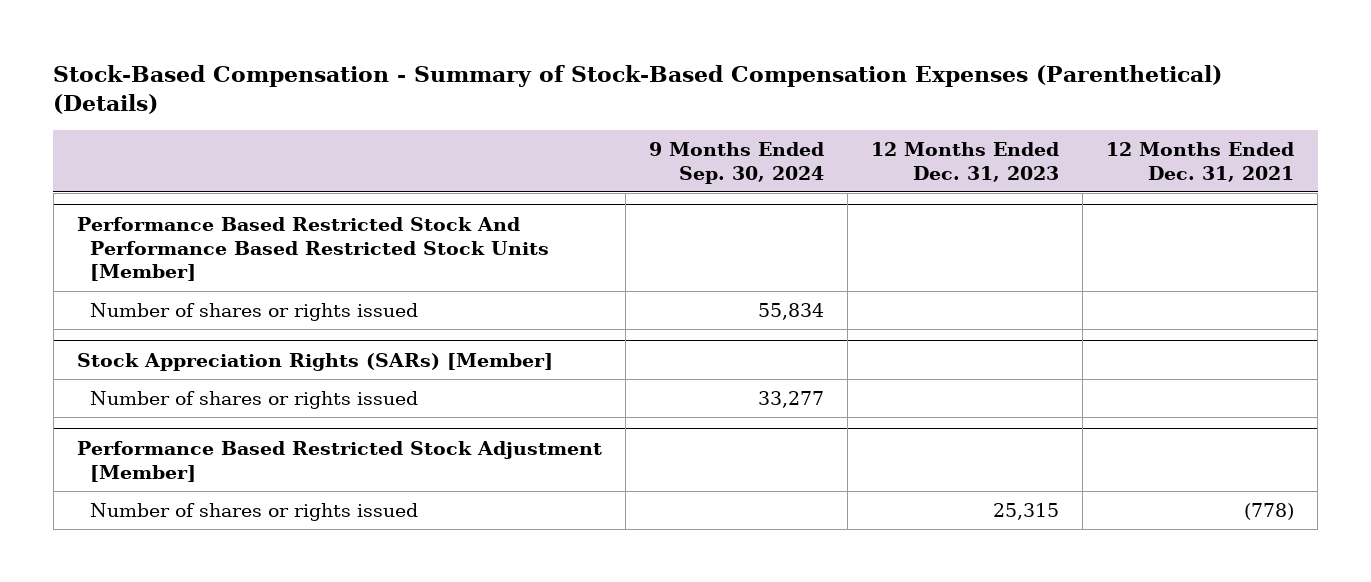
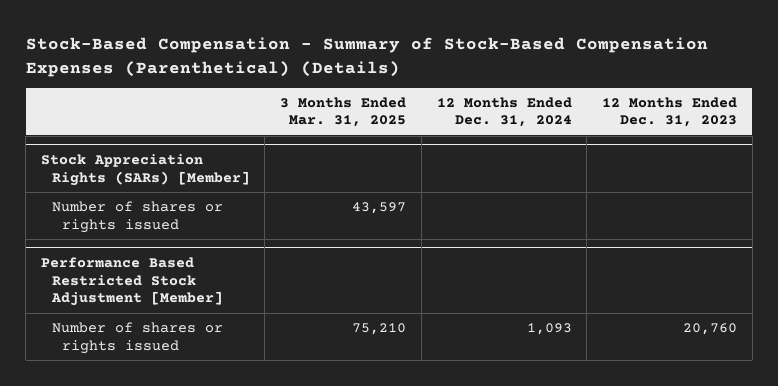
[648,141,824,184] 9 Months Ended Sep. 30, 2024 -> none
[1106,141,1295,182] 12 Months Ended Dec. 31, 2021 -> none
none -> [280,96,407,128] 3 Months Ended Mar. 31, 2025
none -> [436,96,572,128] 12 Months Ended Dec. 31, 2024
[76,216,550,282] Performance Based Restricted Stock And Performance Based Restricted Stock Units [Member] -> none
[90,302,419,321] Number of shares or rights issued -> none
[993,502,1060,520] 25,315 -> [683,323,738,336] 20,760

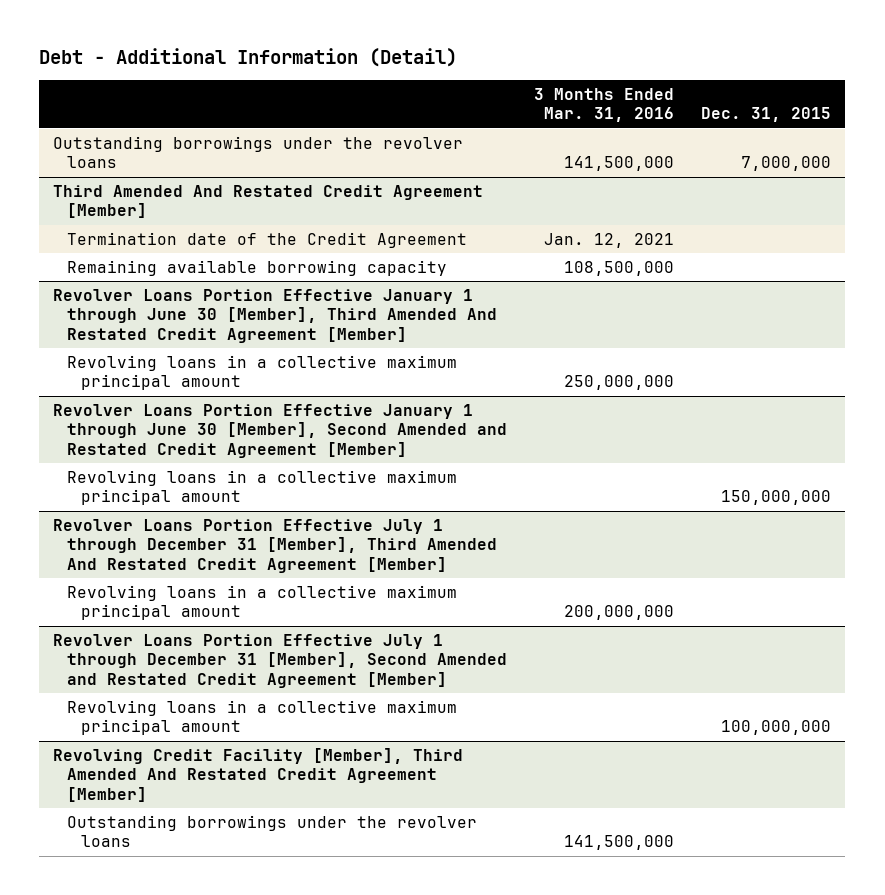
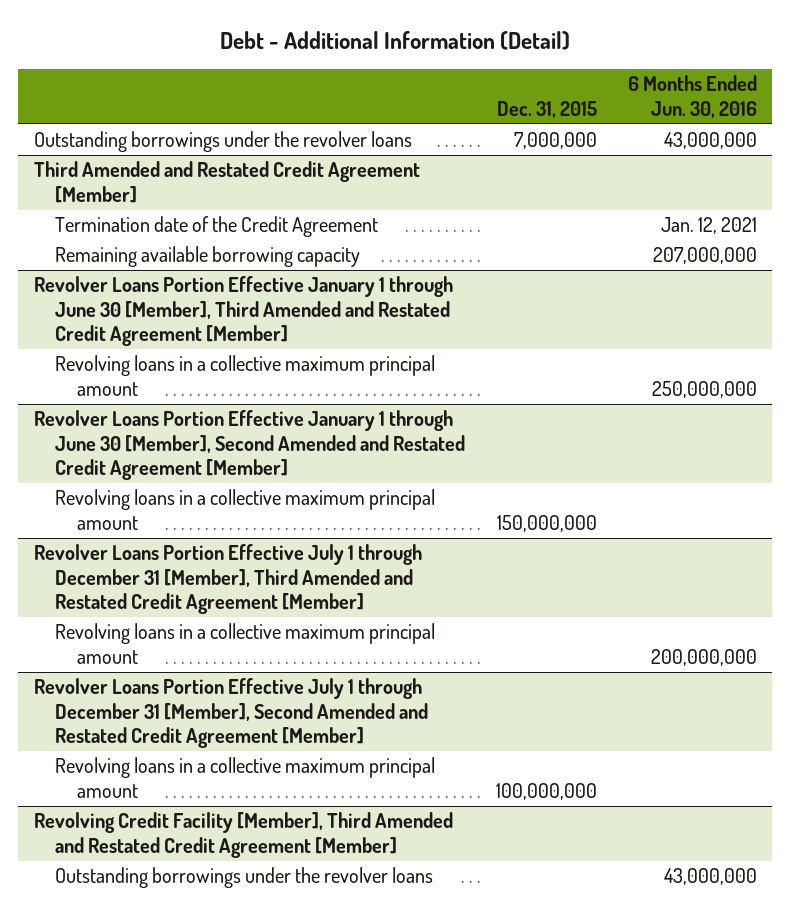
[534,87,675,123] 3 Months Ended Mar. 31, 2016 -> none
none -> [627,75,757,118] 6 Months Ended Jun. 30, 2016
[53,184,484,219] Third Amended And Restated Credit Agreement [Member] -> [33,161,420,203] Third Amended and Restated Credit Agreement [Member]
[53,288,497,343] Revolver Loans Portion Effective January 1 through June 30 [Member], Third Amended And Restated Credit Agreement [Member] -> [33,276,453,347] Revolver Loans Portion Effective January 1 through June 30 [Member], Third Amended and Restated Credit Agreement [Member]
[53,518,497,573] Revolver Loans Portion Effective July 1 through December 31 [Member], Third Amended And Restated Credit Agreement [Member] -> [33,544,422,615] Revolver Loans Portion Effective July 1 through December 31 [Member], Third Amended and Restated Credit Agreement [Member]
[53,747,464,802] Revolving Credit Facility [Member], Third Amended And Restated Credit Agreement [Member] -> [33,812,453,858] Revolving Credit Facility [Member], Third Amended and Restated Credit Agreement [Member]

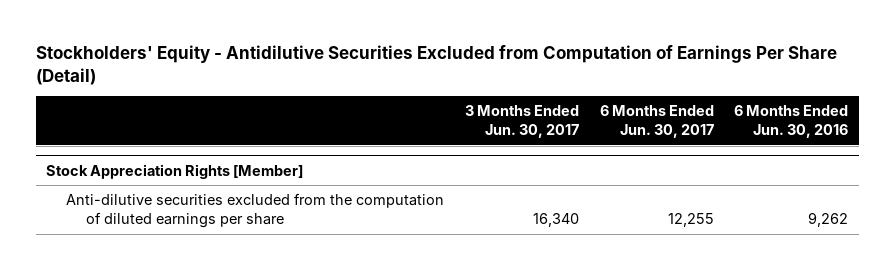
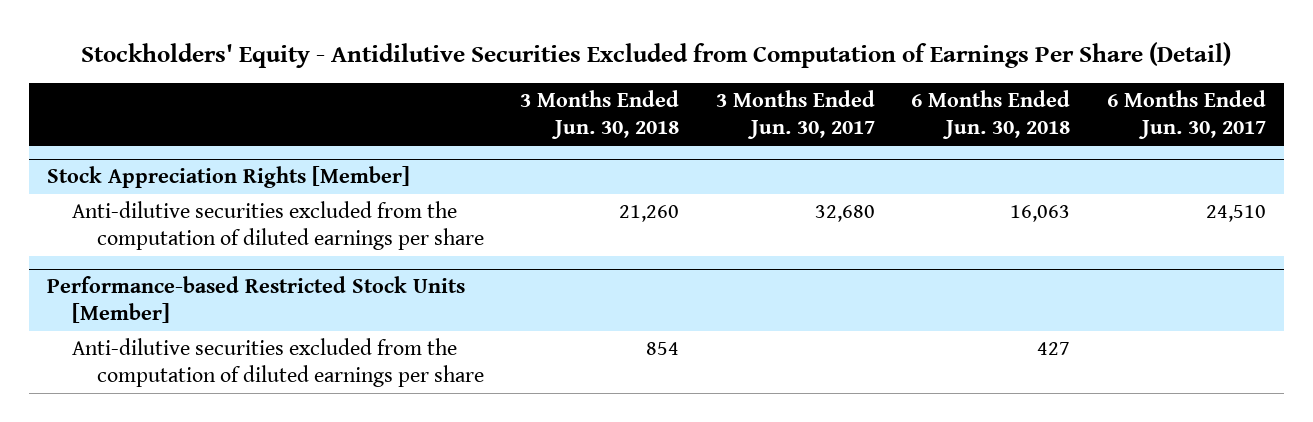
[734,105,849,139] 6 Months Ended Jun. 30, 2016 -> none
none -> [520,90,680,140] 3 Months Ended Jun. 30, 2018
none -> [911,90,1071,140] 6 Months Ended Jun. 30, 2018
[532,213,579,228] 16,340 -> [814,205,875,223] 32,680
[667,213,714,228] 12,255 -> [1205,205,1266,223] 24,510
none -> [47,276,466,324] Performance-based Restricted Stock Units [Member]
none -> [71,338,484,387] Anti-dilutive securities excluded from the computation of diluted earnings per share

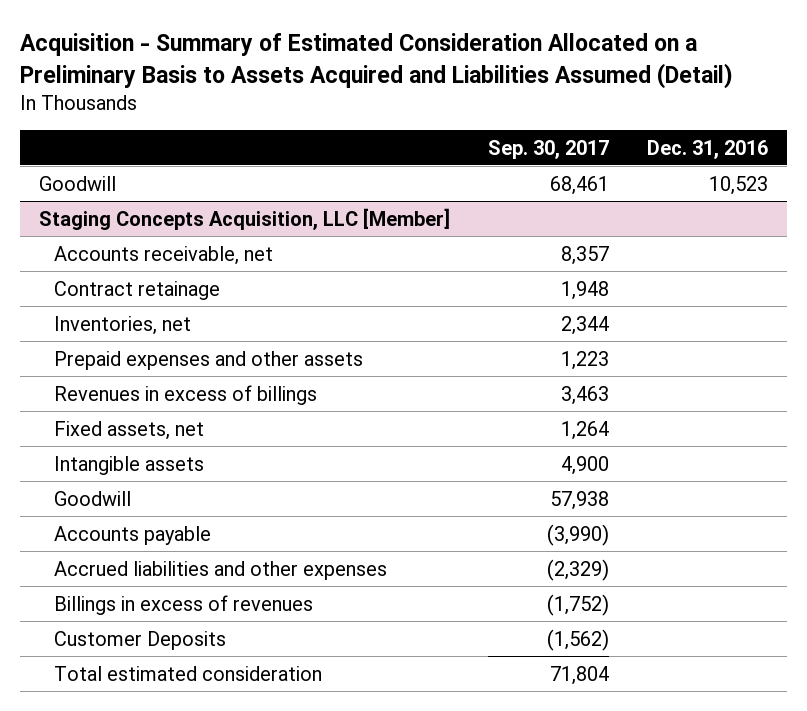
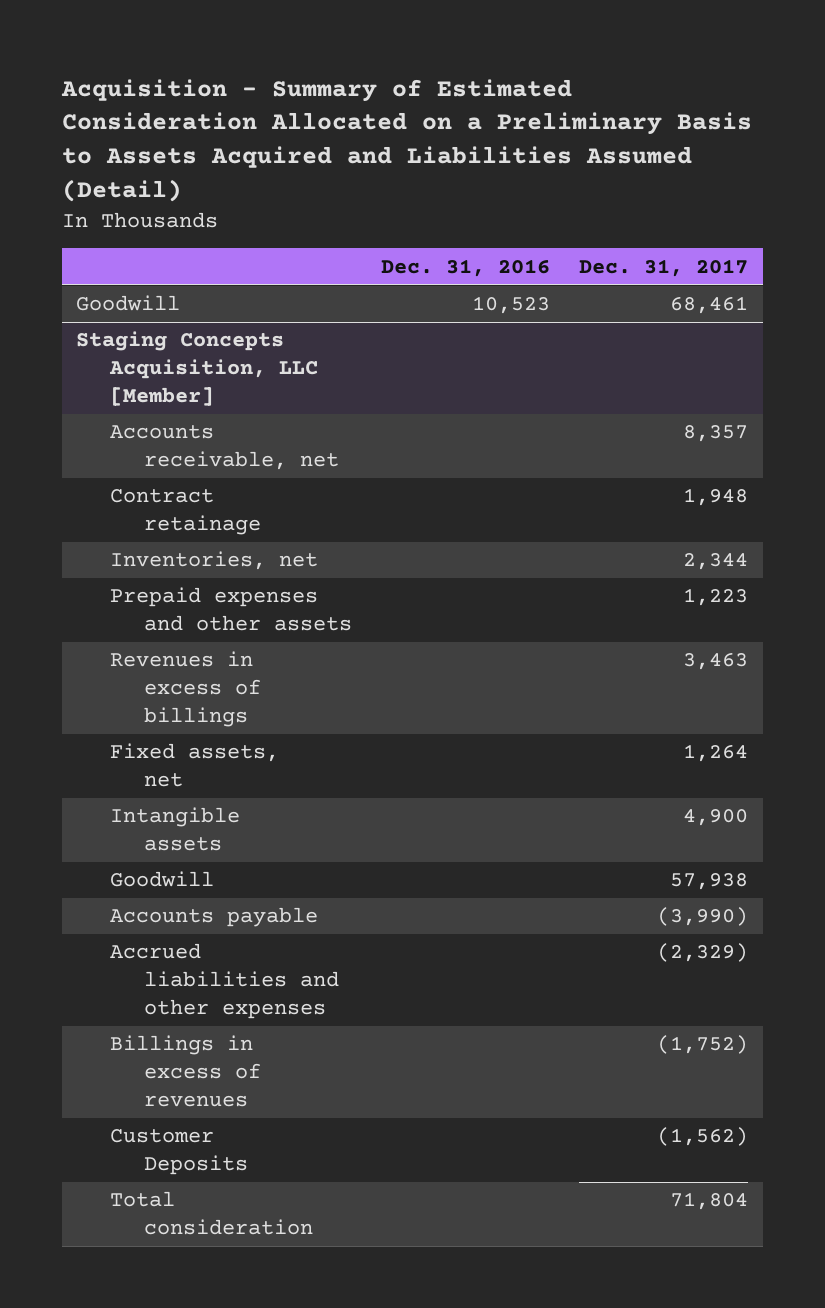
[487,139,609,159] Sep. 30, 2017 -> none
none -> [579,258,749,277] Dec. 31, 2017
[54,665,323,681] Total estimated consideration -> [110,1191,313,1236] Total consideration

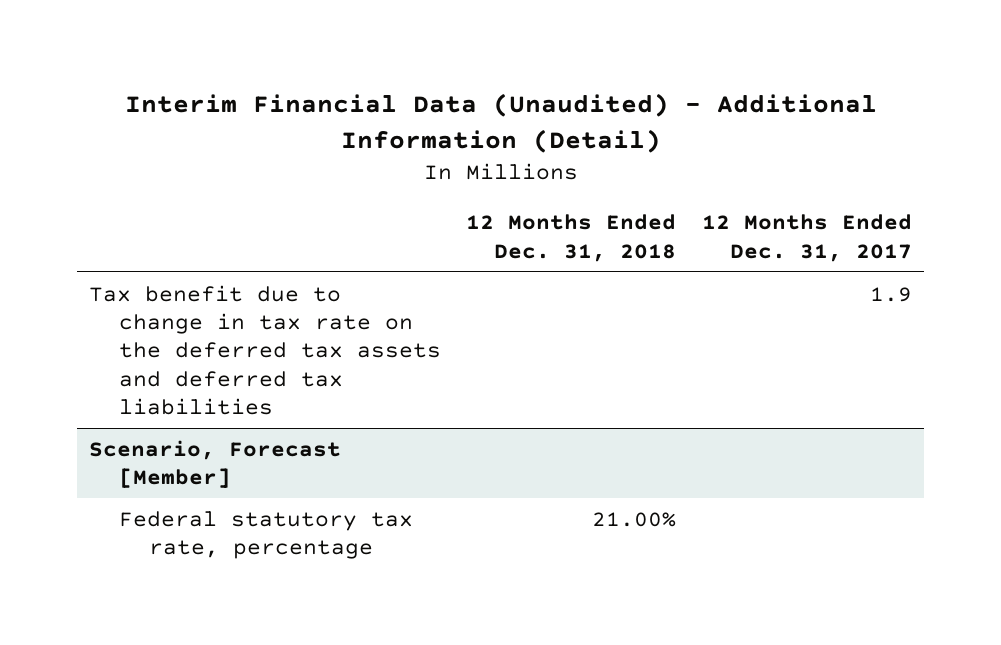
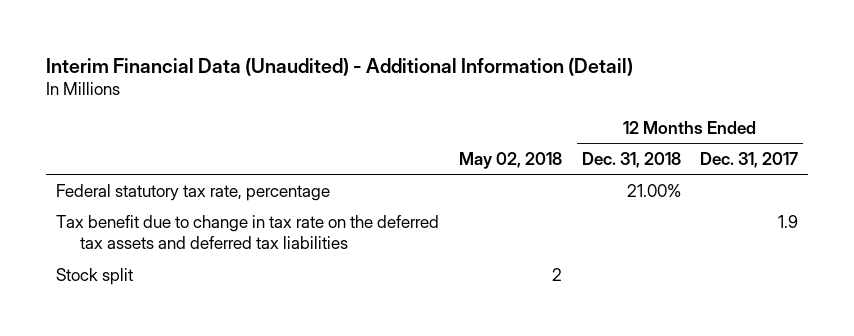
none -> [458,152,562,170] May 02, 2018
none -> [56,183,331,201] Federal statutory tax rate, percentage
[89,439,342,489] Scenario, Forecast [Member] -> none
[119,510,414,560] Federal statutory tax rate, percentage -> none
none -> [56,267,134,285] Stock split

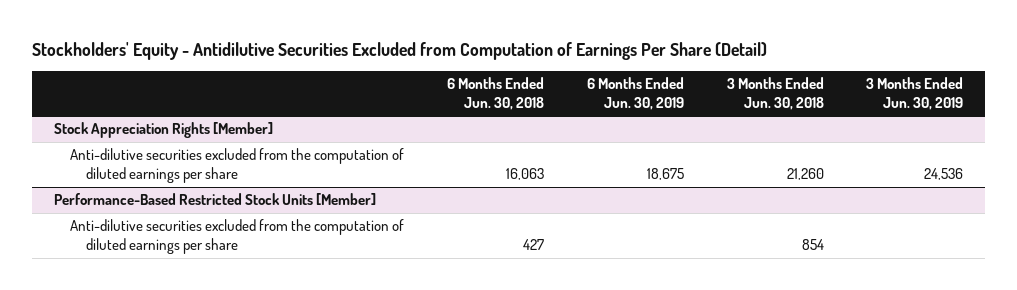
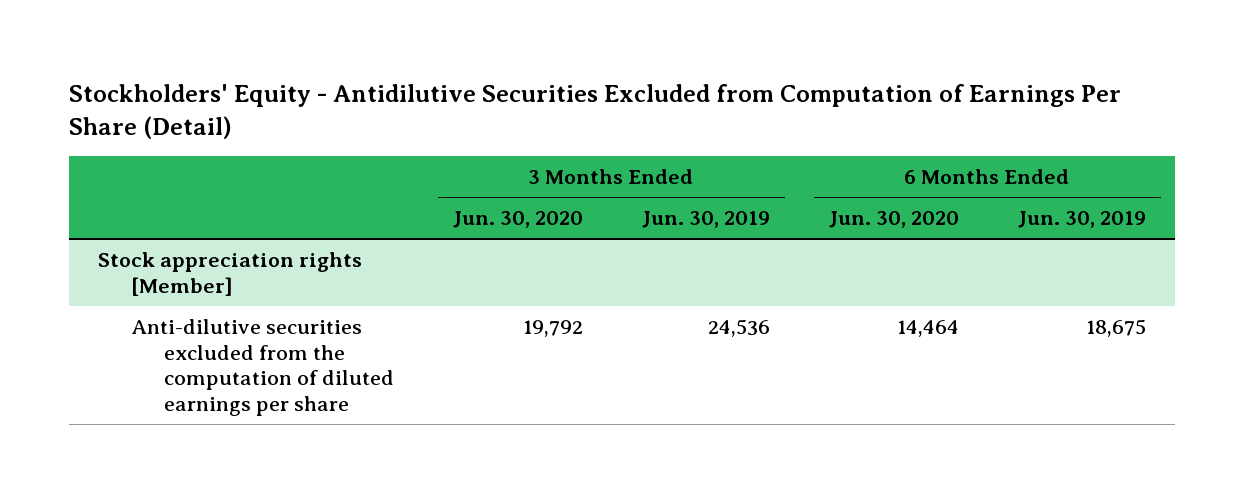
[446,77,544,110] 6 Months Ended Jun. 30, 2018 -> none
[726,77,824,110] 3 Months Ended Jun. 30, 2018 -> none
none -> [452,211,583,229] Jun. 30, 2020
none -> [828,211,959,229] Jun. 30, 2020
[53,122,273,139] Stock Appreciation Rights [Member] -> [98,251,363,296] Stock appreciation rights [Member]
[53,193,376,206] Performance-Based Restricted Stock Units [Member] -> none
[69,219,404,255] Anti-dilutive securities excluded from the computation of diluted earnings per share -> none

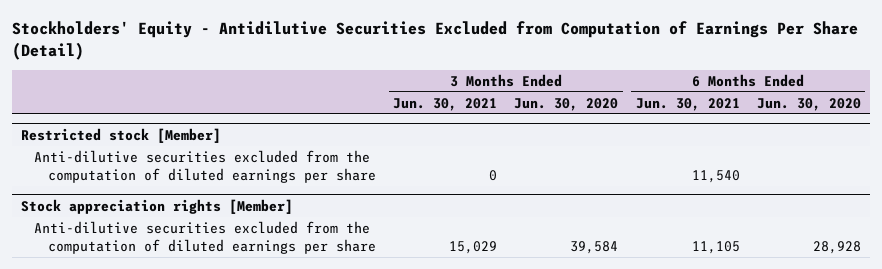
[641,211,770,229] Jun. 30, 2019 -> none
[1017,211,1146,229] Jun. 30, 2019 -> none
none -> [392,97,497,111] Jun. 30, 2021
none -> [635,97,740,111] Jun. 30, 2021
none -> [20,127,221,143] Restricted stock [Member]
none -> [34,149,376,183] Anti-dilutive securities excluded from the computation of diluted earnings per share
[522,319,583,337] 19,792 -> [570,240,619,254] 39,584
[896,319,959,337] 14,464 -> [813,240,862,254] 28,928

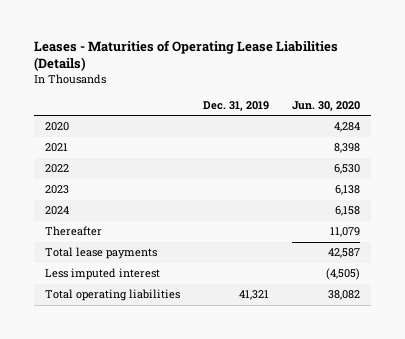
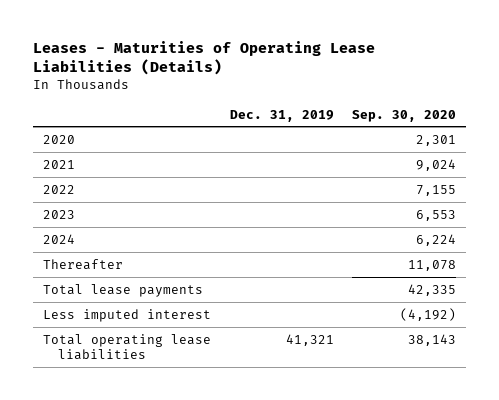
[292,100,361,111] Jun. 30, 2020 -> none
none -> [352,109,457,122] Sep. 30, 2020
[45,289,181,302] Total operating liabilities -> [42,333,211,360] Total operating lease liabilities

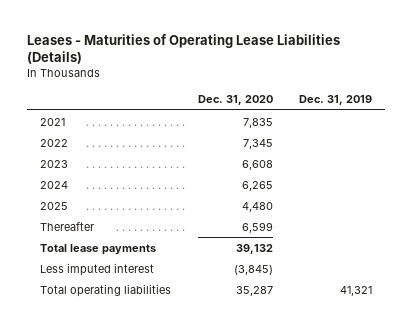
[352,109,457,122] Sep. 30, 2020 -> none
none -> [197,95,273,106] Dec. 31, 2020
[42,134,75,144] 2020 -> none
none -> [40,201,69,210] 2025
[42,333,211,360] Total operating lease liabilities -> [40,283,172,297] Total operating liabilities

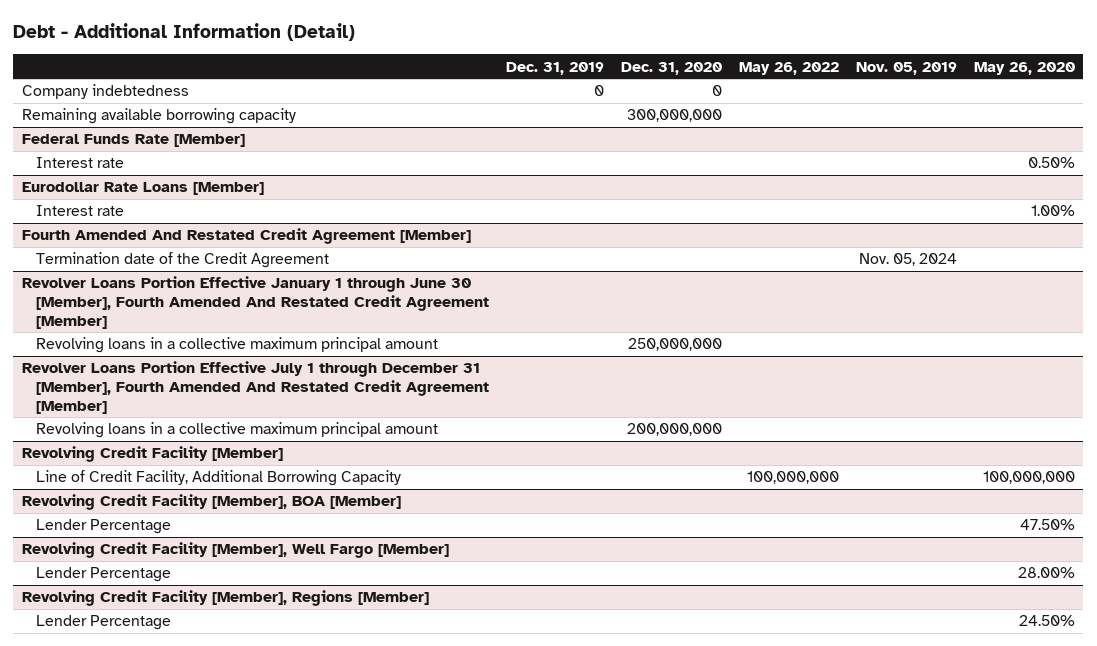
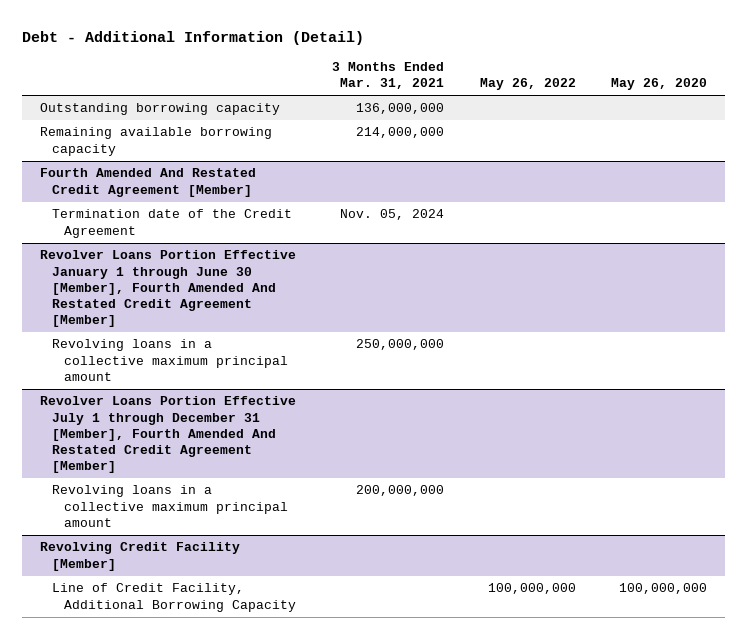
[506,61,605,75] Dec. 31, 2019 -> none
[620,61,722,75] Dec. 31, 2020 -> none
[855,61,957,75] Nov. 05, 2019 -> none
none -> [331,62,444,90] 3 Months Ended Mar. 31, 2021
[21,84,189,100] Company indebtedness -> none
none -> [39,103,280,116] Outstanding borrowing capacity
[21,134,245,148] Federal Funds Rate [Member] -> none
[36,157,125,169] Interest rate -> none
[21,182,264,196] Eurodollar Rate Loans [Member] -> none
[36,205,125,217] Interest rate -> none
[21,494,401,511] Revolving Credit Facility [Member], BOA [Member] -> none
[36,519,172,535] Lender Percentage -> none
[21,542,449,559] Revolving Credit Facility [Member], Well Fargo [Member] -> none
[36,567,172,583] Lender Percentage -> none
[21,590,429,607] Revolving Credit Facility [Member], Regions [Member] -> none
[36,615,172,631] Lender Percentage -> none

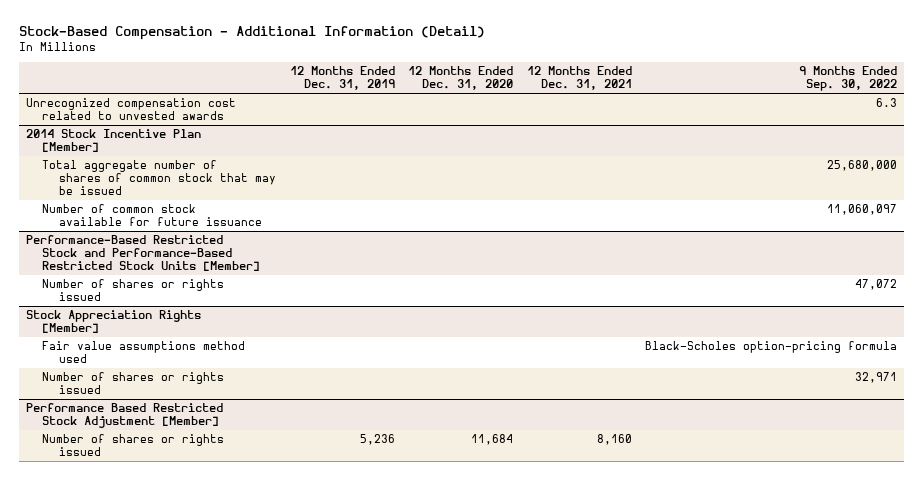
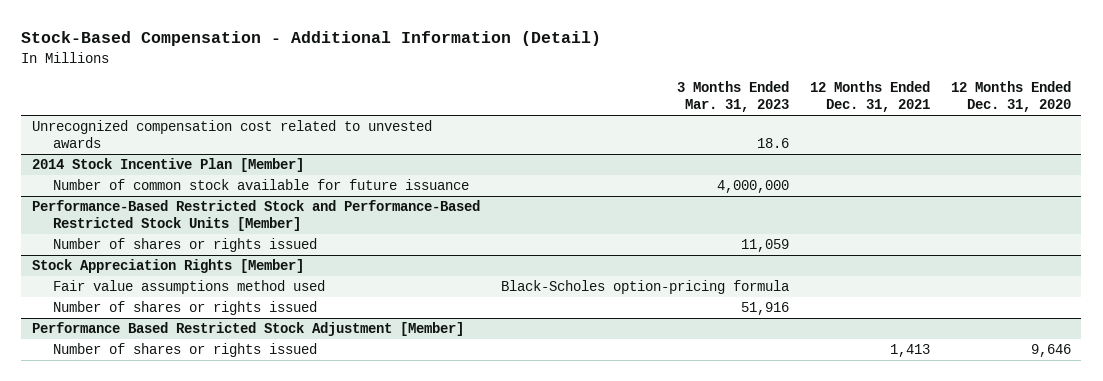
[289,66,395,91] 12 Months Ended Dec. 31, 2019 -> none
[799,66,898,92] 9 Months Ended Sep. 30, 2022 -> none
none -> [676,81,789,113] 3 Months Ended Mar. 31, 2023
[42,160,277,196] Total aggregate number of shares of common stock that may be issued -> none
[471,434,514,446] 11,684 -> [1030,344,1071,358] 9,646
[596,434,632,446] 8,160 -> [889,344,930,358] 1,413

